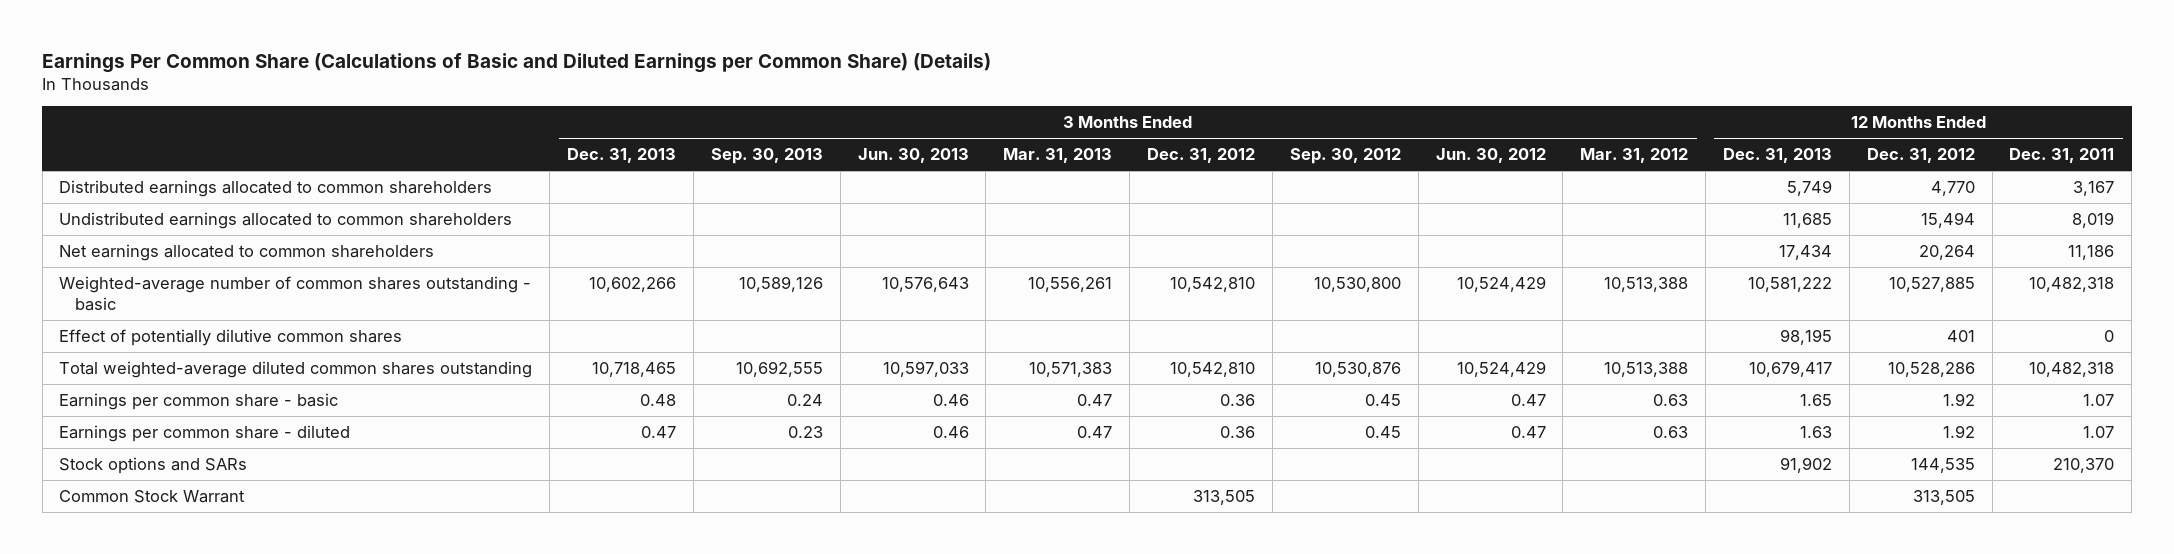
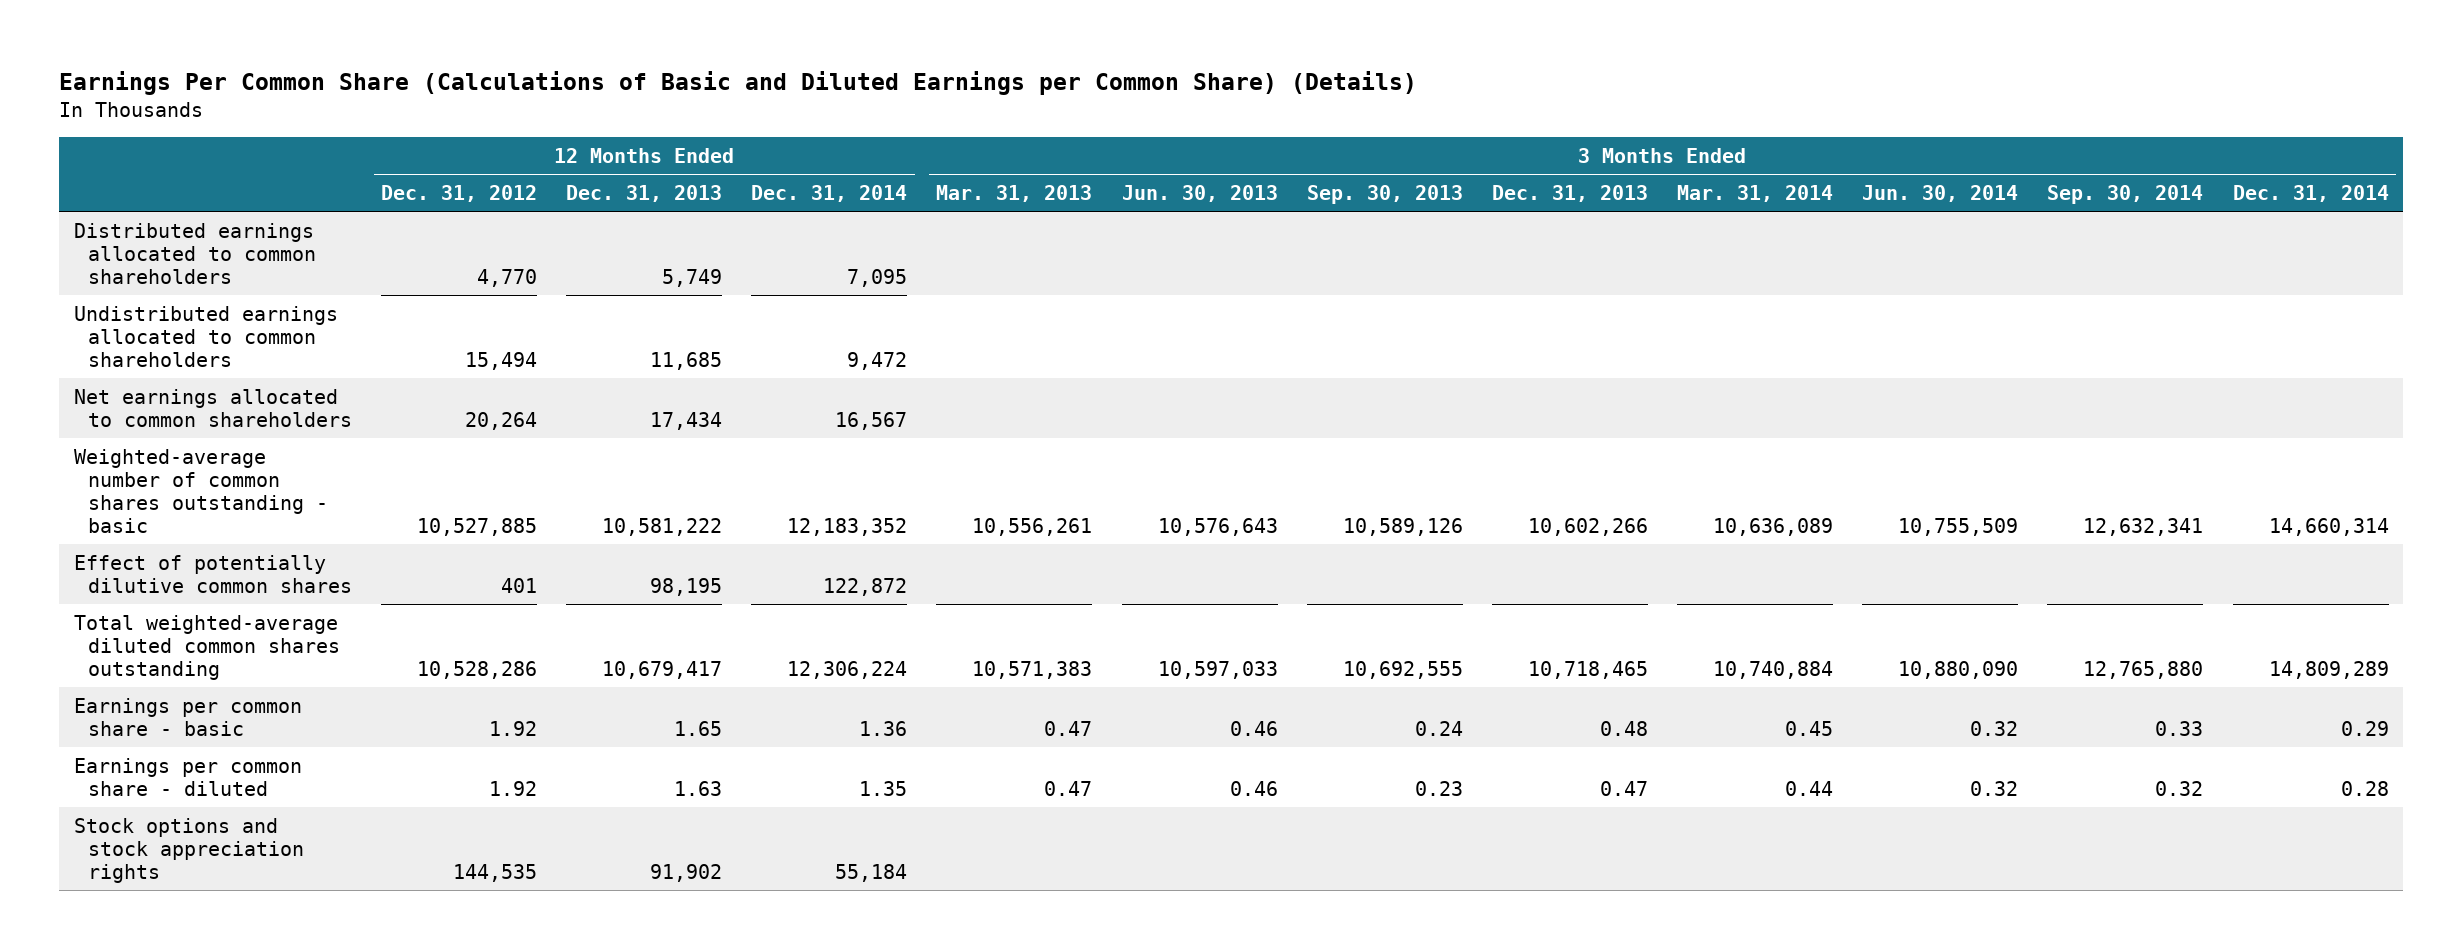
[1147,148,1256,164] Dec. 31, 2012 -> none
[1289,148,1401,165] Sep. 30, 2012 -> none
[1435,148,1546,164] Jun. 30, 2012 -> none
[1580,148,1689,164] Mar. 31, 2012 -> none
[2009,148,2115,164] Dec. 31, 2011 -> none
none -> [751,185,908,203] Dec. 31, 2014
none -> [1677,185,1834,203] Mar. 31, 2014
none -> [1862,185,2019,203] Jun. 30, 2014
none -> [2047,185,2204,205] Sep. 30, 2014
none -> [2232,185,2389,203] Dec. 31, 2014
[59,490,246,504] Common Stock Warrant -> none
[59,457,248,475] Stock options and SARs -> [73,817,304,883] Stock options and stock appreciation rights

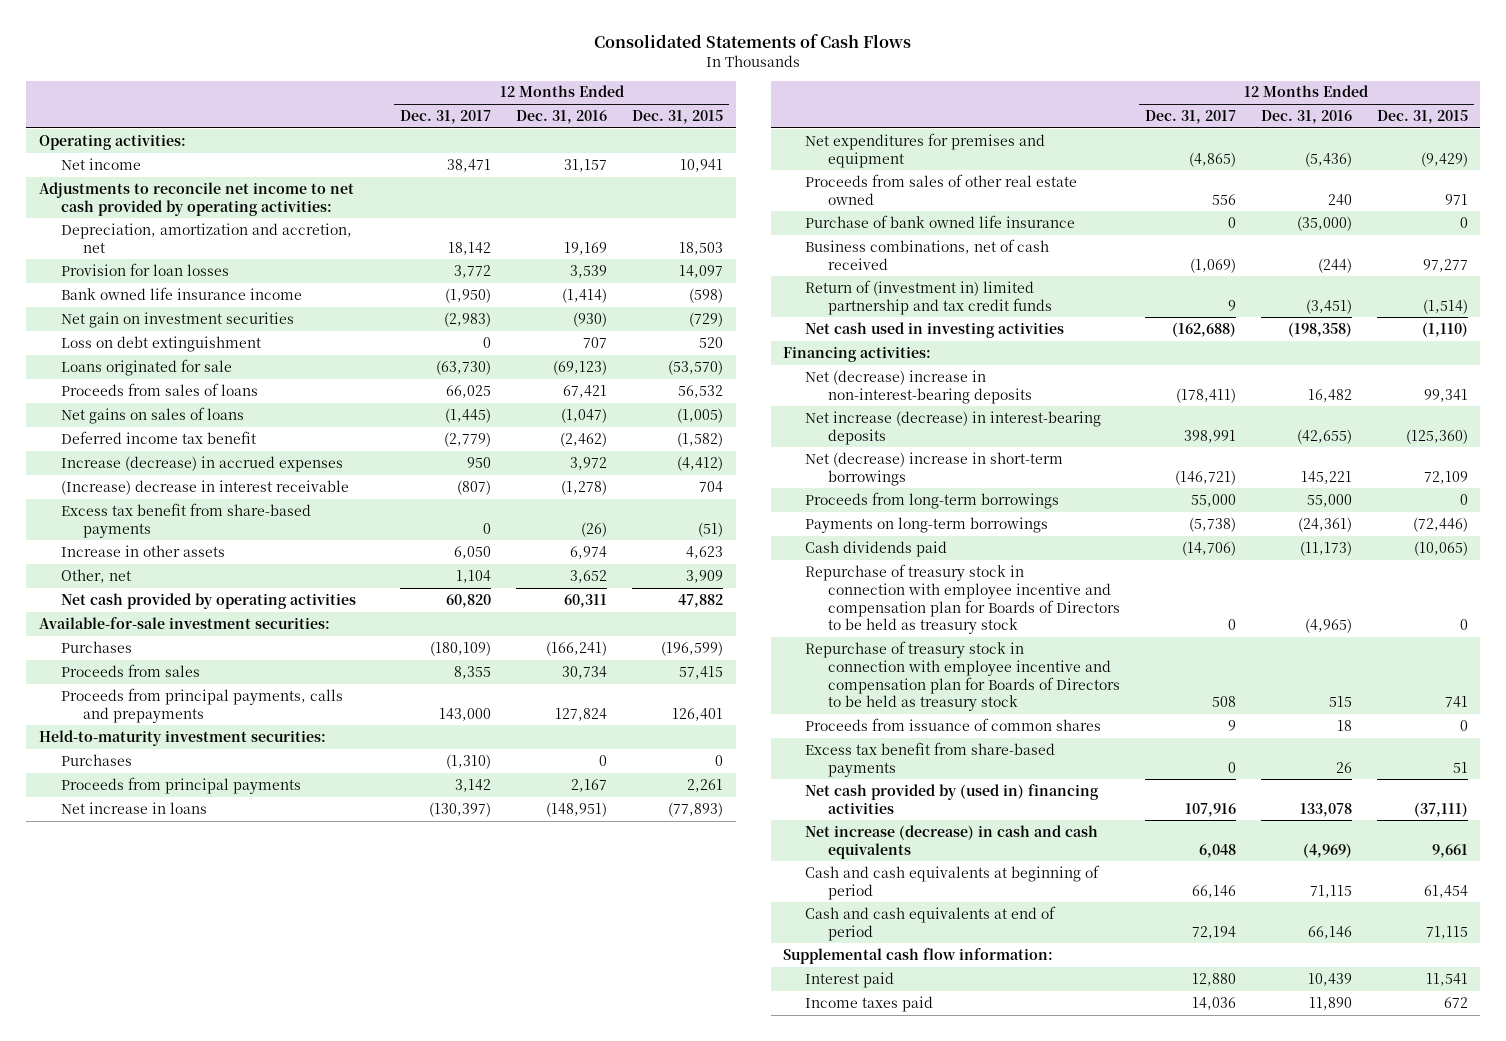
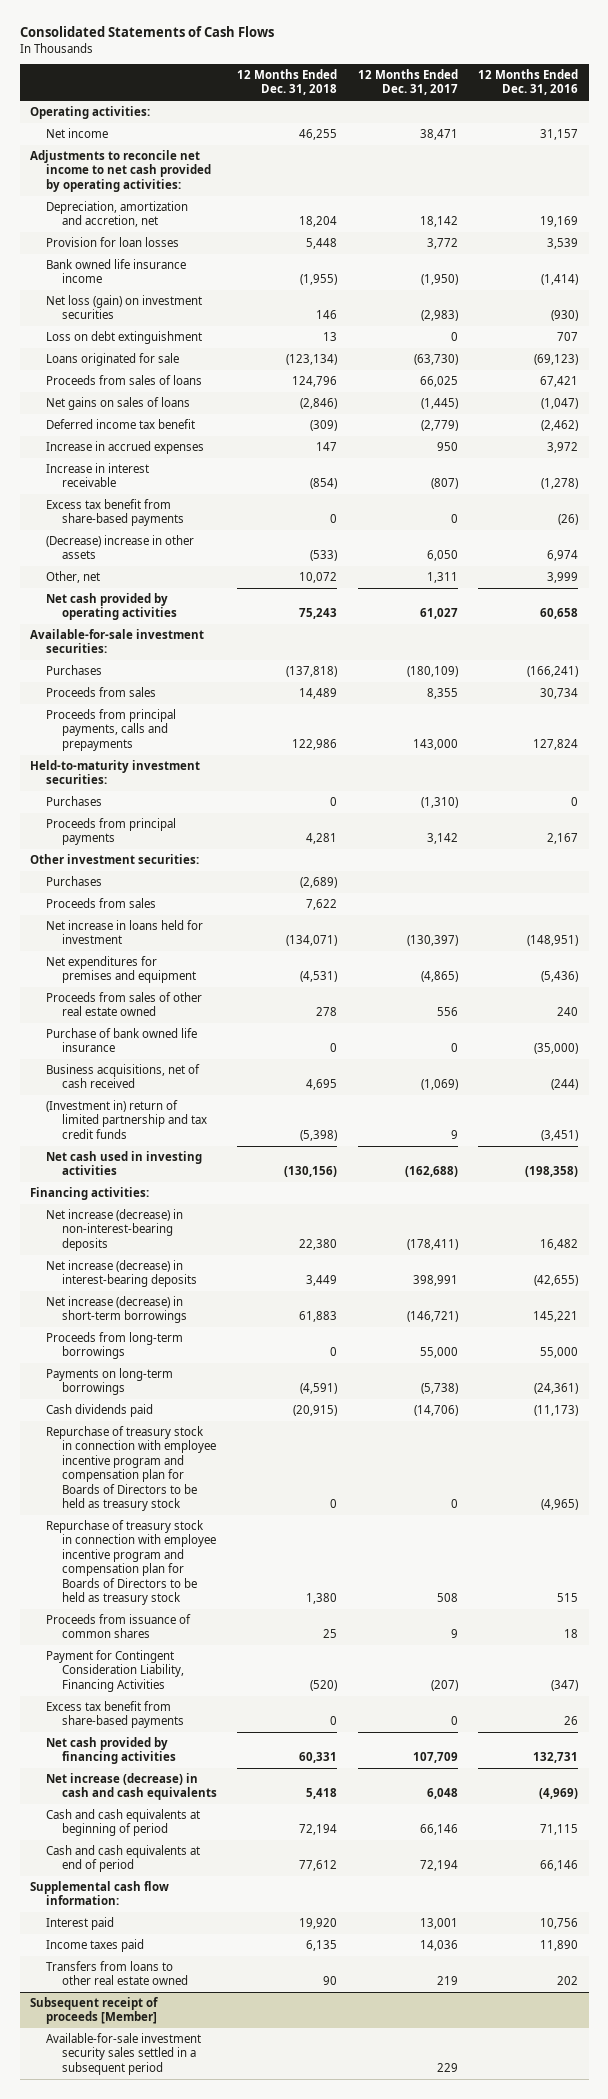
[632,110,724,125] Dec. 31, 2015 -> none
none -> [237,69,338,96] 12 Months Ended Dec. 31, 2018
[60,311,294,328] Net gain on investment securities -> [45,294,202,320] Net loss (gain) on investment securities
[60,455,343,472] Increase (decrease) in accrued expenses -> [45,440,204,454] Increase in accrued expenses
[60,479,349,495] (Increase) decrease in interest receivable -> [45,462,149,488] Increase in interest receivable
[60,544,225,557] Increase in other assets -> [45,534,194,560] (Decrease) increase in other assets
[456,569,492,583] 1,104 -> [426,571,458,583] 1,311
[570,569,608,583] 3,652 -> [547,571,579,583] 3,999
[446,593,492,608] 60,820 -> [419,608,458,620] 61,027
[564,593,608,608] 60,311 -> [540,608,579,620] 60,658
none -> [29,853,199,864] Other investment securities:
none -> [45,875,102,886] Purchases
none -> [45,897,156,908] Proceeds from sales
[60,801,207,814] Net increase in loans -> [45,919,203,945] Net increase in loans held for investment
[805,238,1050,270] Business combinations, net of cash received -> [45,1063,200,1089] Business acquisitions, net of cash received
[805,279,1052,315] Return of (investment in) limited partnership and tax credit funds -> [45,1099,207,1139] (Investment in) return of limited partnership and tax credit funds
[805,369,1032,404] Net (decrease) increase in non-interest-bearing deposits -> [45,1208,183,1251] Net increase (decrease) in non-interest-bearing deposits
[805,451,1064,486] Net (decrease) increase in short-term borrowings -> [45,1295,187,1324] Net increase (decrease) in short-term borrowings
[805,563,1120,635] Repurchase of treasury stock in connection with employee incentive and compensation plan for Boards of Directors to be held as treasury stock -> [45,1425,216,1512] Repurchase of treasury stock in connection with employee incentive program and compensation plan for Boards of Directors to be held as treasury stock
[805,640,1120,712] Repurchase of treasury stock in connection with employee incentive and compensation plan for Boards of Directors to be held as treasury stock -> [45,1519,216,1606] Repurchase of treasury stock in connection with employee incentive program and compensation plan for Boards of Directors to be held as treasury stock
none -> [45,1649,184,1692] Payment for Contingent Consideration Liability, Financing Activities
[805,783,1100,814] Net cash provided by (used in) financing activities -> [45,1736,176,1765] Net cash provided by financing activities
[1184,802,1236,817] 107,916 -> [412,1752,458,1764] 107,709
[1299,802,1352,817] 133,078 -> [533,1752,579,1764] 132,731
[1191,972,1236,986] 12,880 -> [419,1917,458,1929] 13,001
[1307,972,1352,986] 10,439 -> [540,1917,579,1929] 10,756
none -> [45,1960,188,1986] Transfers from loans to other real estate owned
none -> [29,1996,158,2025] Subsequent receipt of proceeds [Member]
none -> [45,2032,201,2075] Available-for-sale investment security sales settled in a subsequent period

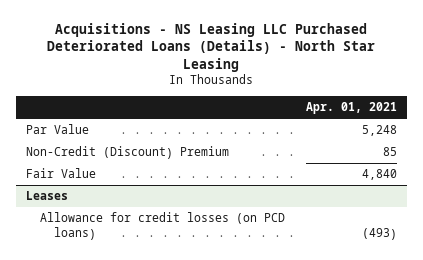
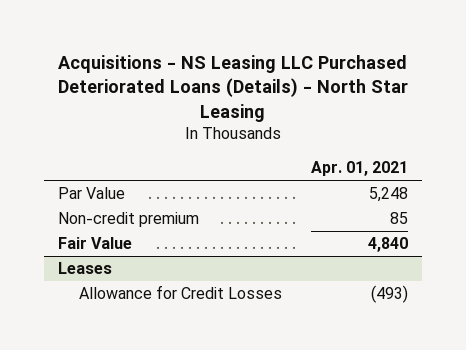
[26,146,230,160] Non-Credit (Discount) Premium -> [58,212,200,228] Non-credit premium
[40,212,286,240] Allowance for credit losses (on PCD loans) -> [79,285,283,300] Allowance for Credit Losses

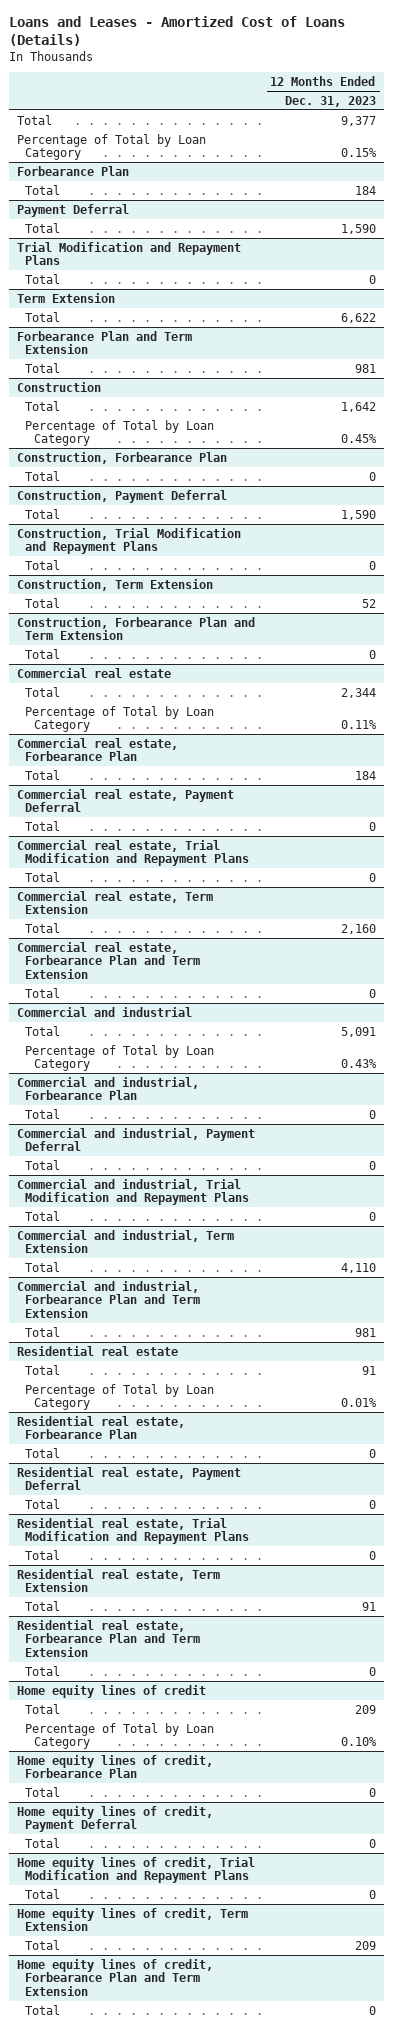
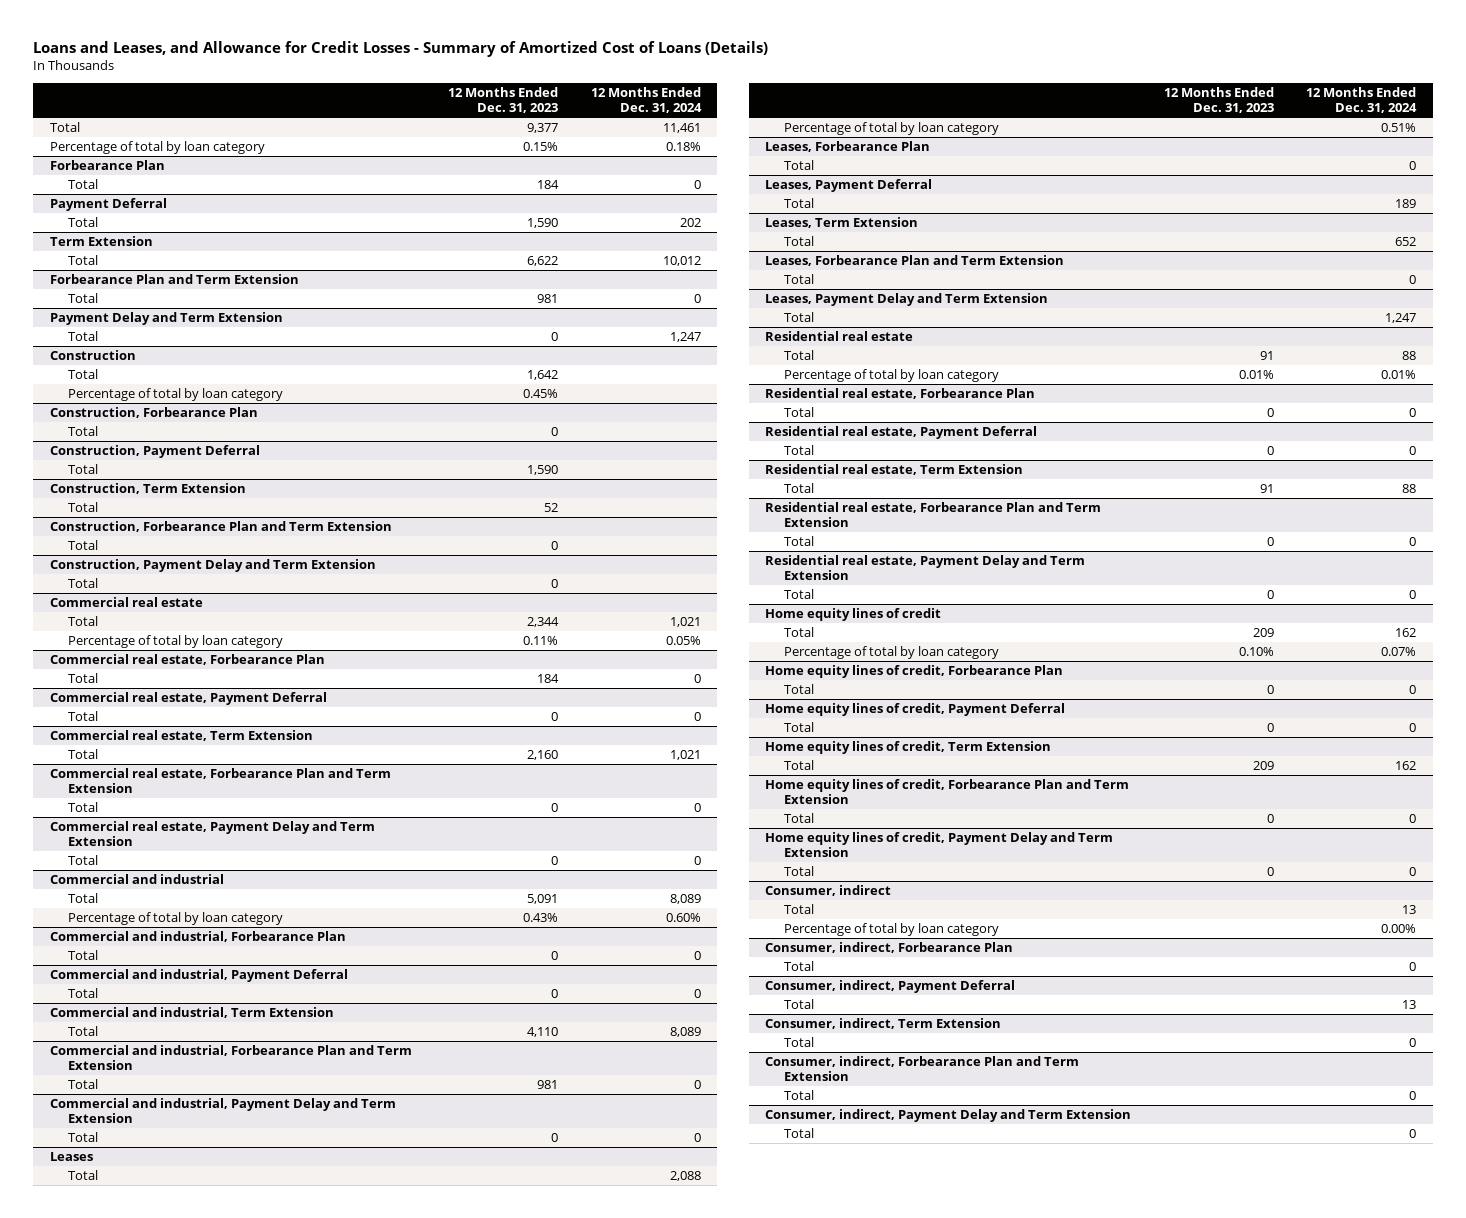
[9,16,346,47] Loans and Leases - Amortized Cost of Loans (Details) -> [33,41,769,58] Loans and Leases, and Allowance for Credit Losses - Summary of Amortized Cost of Loans (Details)
none -> [590,86,702,114] 12 Months Ended Dec. 31, 2024
[17,133,207,161] Percentage of Total by Loan Category -> [49,140,265,154] Percentage of total by loan category
[17,241,242,266] Trial Modification and Repayment Plans -> none
[25,273,61,284] Total -> none
none -> [49,311,283,325] Payment Delay and Term Extension
none -> [67,330,98,341] Total
[25,419,215,447] Percentage of Total by Loan Category -> [67,387,283,401] Percentage of total by loan category
[17,527,242,555] Construction, Trial Modification and Repayment Plans -> none
[25,559,61,570] Total -> none
none -> [49,558,376,572] Construction, Payment Delay and Term Extension
none -> [67,577,98,588] Total
[25,705,215,733] Percentage of Total by Loan Category -> [67,634,283,648] Percentage of total by loan category
[17,839,250,867] Commercial real estate, Trial Modification and Repayment Plans -> none
[25,871,61,882] Total -> none
none -> [49,820,375,847] Commercial real estate, Payment Delay and Term Extension
none -> [67,854,98,865] Total
[25,1044,215,1072] Percentage of Total by Loan Category -> [67,911,283,925] Percentage of total by loan category
[17,1178,250,1206] Commercial and industrial, Trial Modification and Repayment Plans -> none
[25,1210,61,1221] Total -> none
none -> [49,1097,396,1124] Commercial and industrial, Payment Delay and Term Extension
none -> [67,1131,98,1142] Total
none -> [49,1151,93,1161] Leases
none -> [67,1169,98,1180] Total
none -> [783,121,999,135] Percentage of total by loan category
none -> [765,140,931,152] Leases, Forbearance Plan
none -> [783,159,814,170] Total
none -> [765,178,933,192] Leases, Payment Deferral
none -> [783,197,814,208] Total
none -> [765,216,919,228] Leases, Term Extension
none -> [783,235,814,246] Total
none -> [765,254,1065,266] Leases, Forbearance Plan and Term Extension
none -> [783,273,814,284] Total
none -> [765,292,1049,306] Leases, Payment Delay and Term Extension
none -> [783,311,814,322] Total
[25,1383,215,1411] Percentage of Total by Loan Category -> [783,368,999,382] Percentage of total by loan category
[17,1517,250,1545] Residential real estate, Trial Modification and Repayment Plans -> none
[25,1549,61,1560] Total -> none
none -> [765,554,1086,581] Residential real estate, Payment Delay and Term Extension
none -> [783,588,814,599] Total
[25,1722,215,1750] Percentage of Total by Loan Category -> [783,645,999,659] Percentage of total by loan category
[17,1856,256,1884] Home equity lines of credit, Trial Modification and Repayment Plans -> none
[25,1888,61,1899] Total -> none
none -> [765,831,1114,858] Home equity lines of credit, Payment Delay and Term Extension
none -> [783,865,814,876] Total
none -> [765,884,892,896] Consumer, indirect
none -> [783,903,814,914] Total
none -> [783,922,999,936] Percentage of total by loan category
none -> [765,941,1014,953] Consumer, indirect, Forbearance Plan
none -> [783,960,814,971] Total
none -> [765,979,1016,993] Consumer, indirect, Payment Deferral
none -> [783,998,814,1009] Total
none -> [765,1017,1002,1029] Consumer, indirect, Term Extension
none -> [783,1036,814,1047] Total
none -> [765,1055,1080,1082] Consumer, indirect, Forbearance Plan and Term Extension
none -> [783,1089,814,1100] Total
none -> [765,1108,1132,1122] Consumer, indirect, Payment Delay and Term Extension
none -> [783,1127,814,1138] Total

